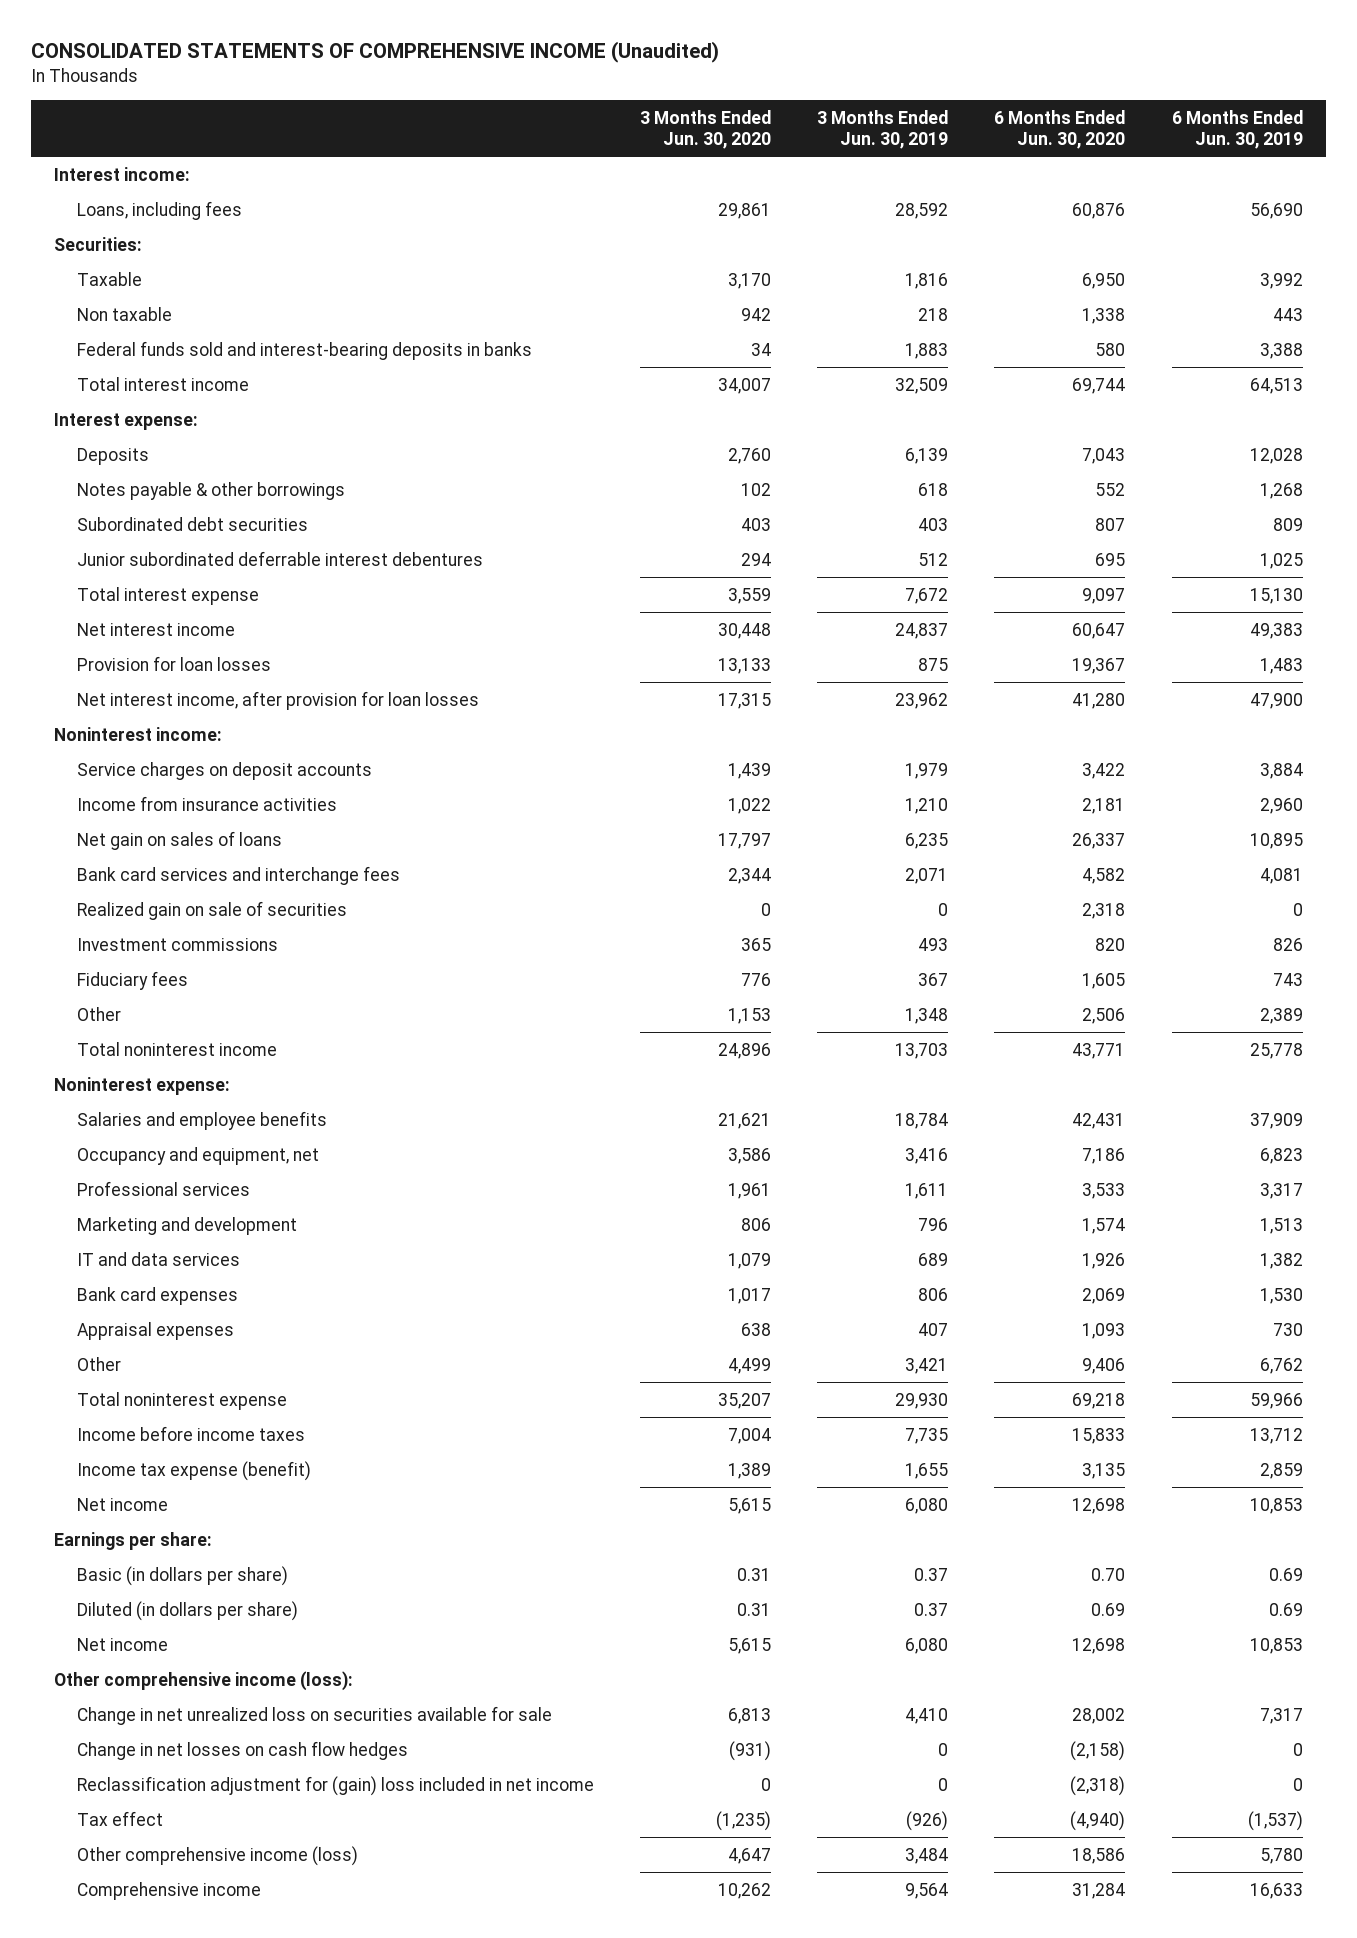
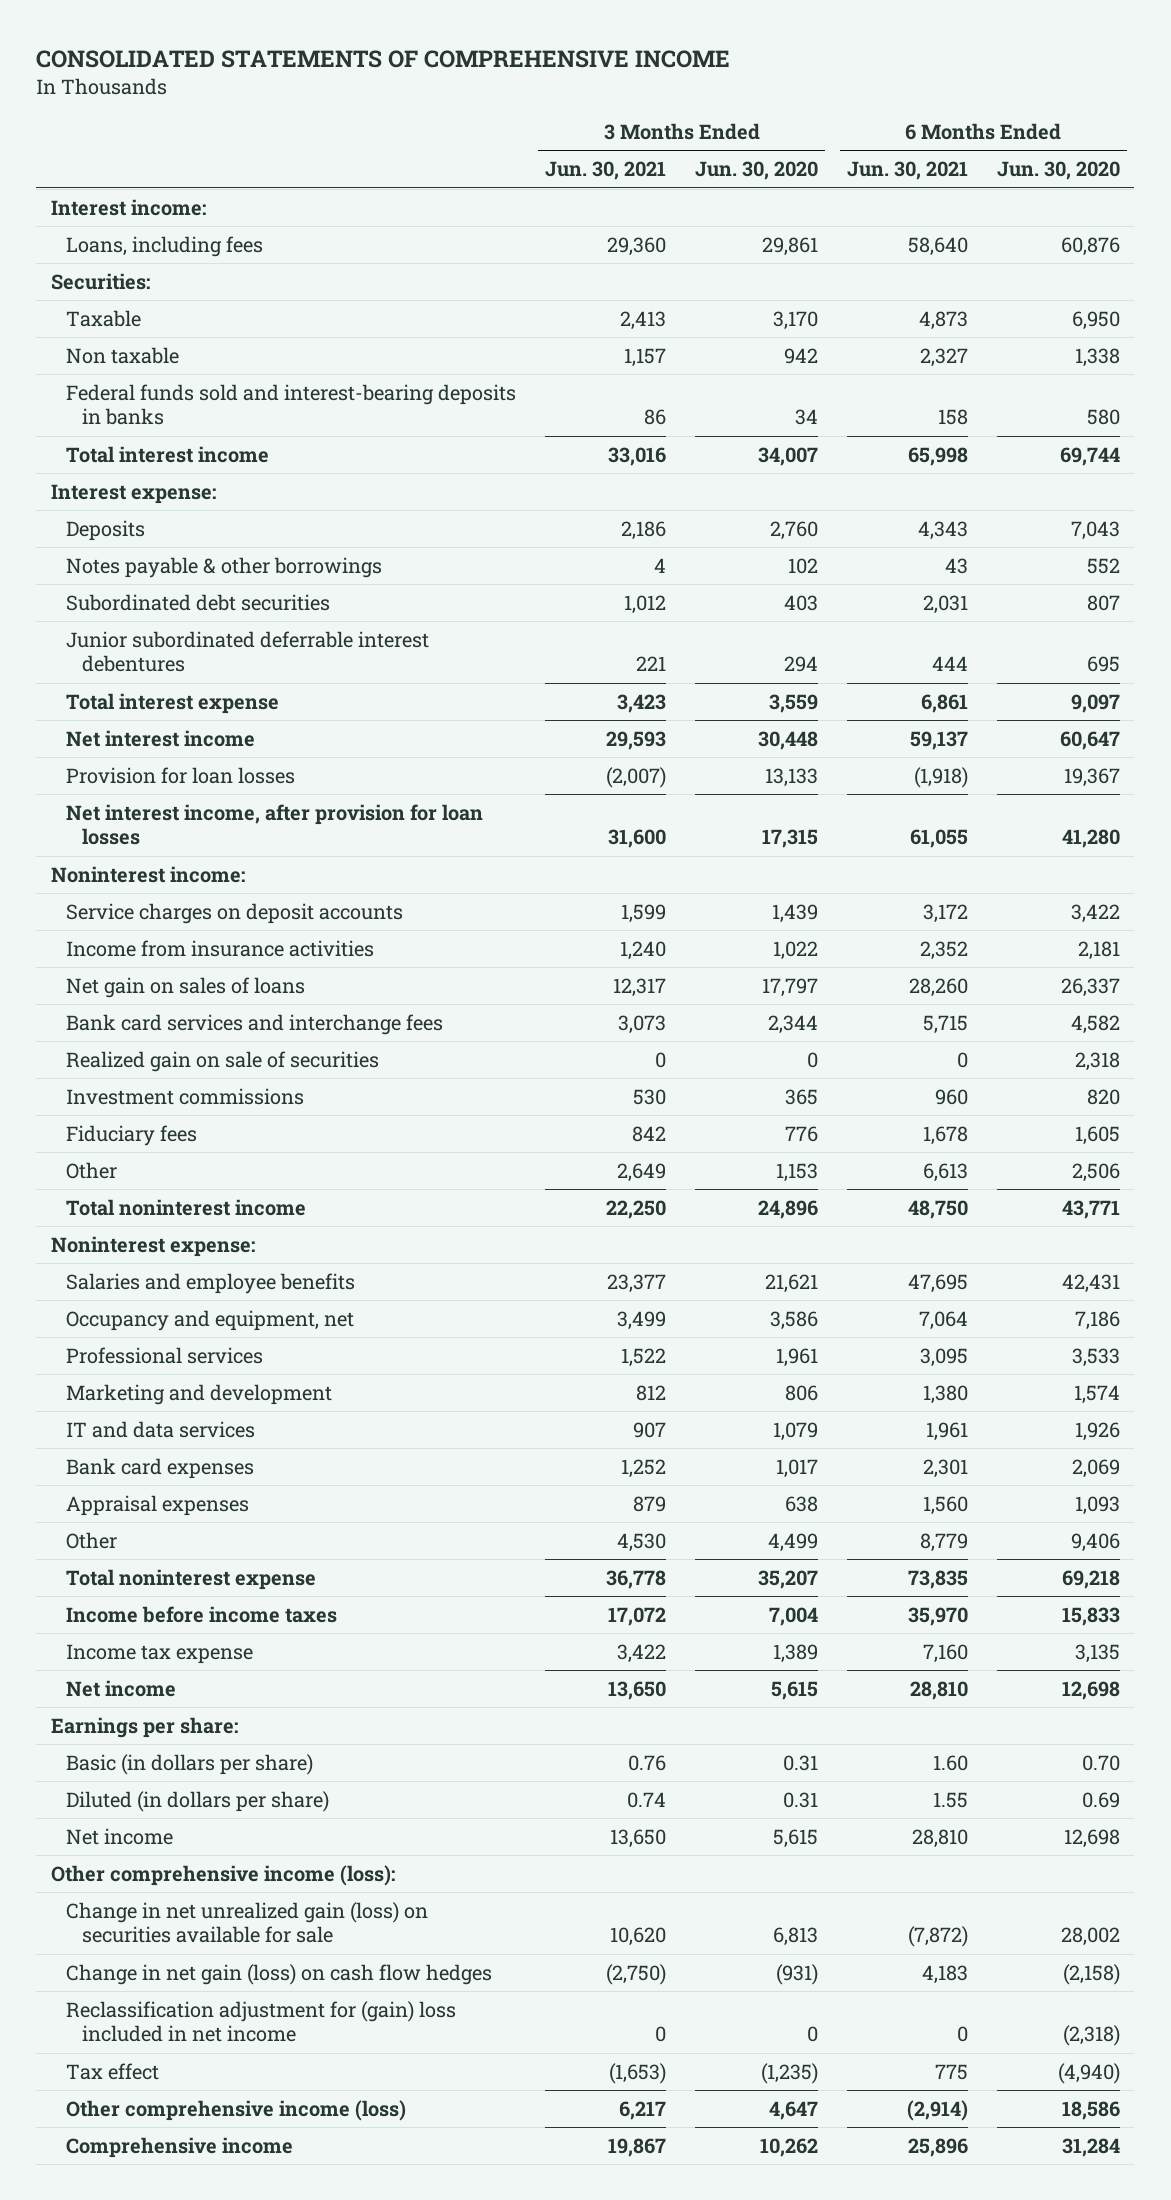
[30,41,719,64] CONSOLIDATED STATEMENTS OF COMPREHENSIVE INCOME (Unaudited) -> [36,50,731,69] CONSOLIDATED STATEMENTS OF COMPREHENSIVE INCOME
[817,109,949,149] 3 Months Ended Jun. 30, 2019 -> none
[1171,109,1303,149] 6 Months Ended Jun. 30, 2019 -> none
none -> [545,161,667,181] Jun. 30, 2021
none -> [846,161,968,181] Jun. 30, 2021
[76,1460,311,1481] Income tax expense (benefit) -> [66,1643,254,1664] Income tax expense
[76,1705,552,1725] Change in net unrealized loss on securities available for sale -> [66,1901,429,1944] Change in net unrealized gain (loss) on securities available for sale
[76,1740,408,1760] Change in net losses on cash flow hedges -> [66,1963,493,1985] Change in net gain (loss) on cash flow hedges

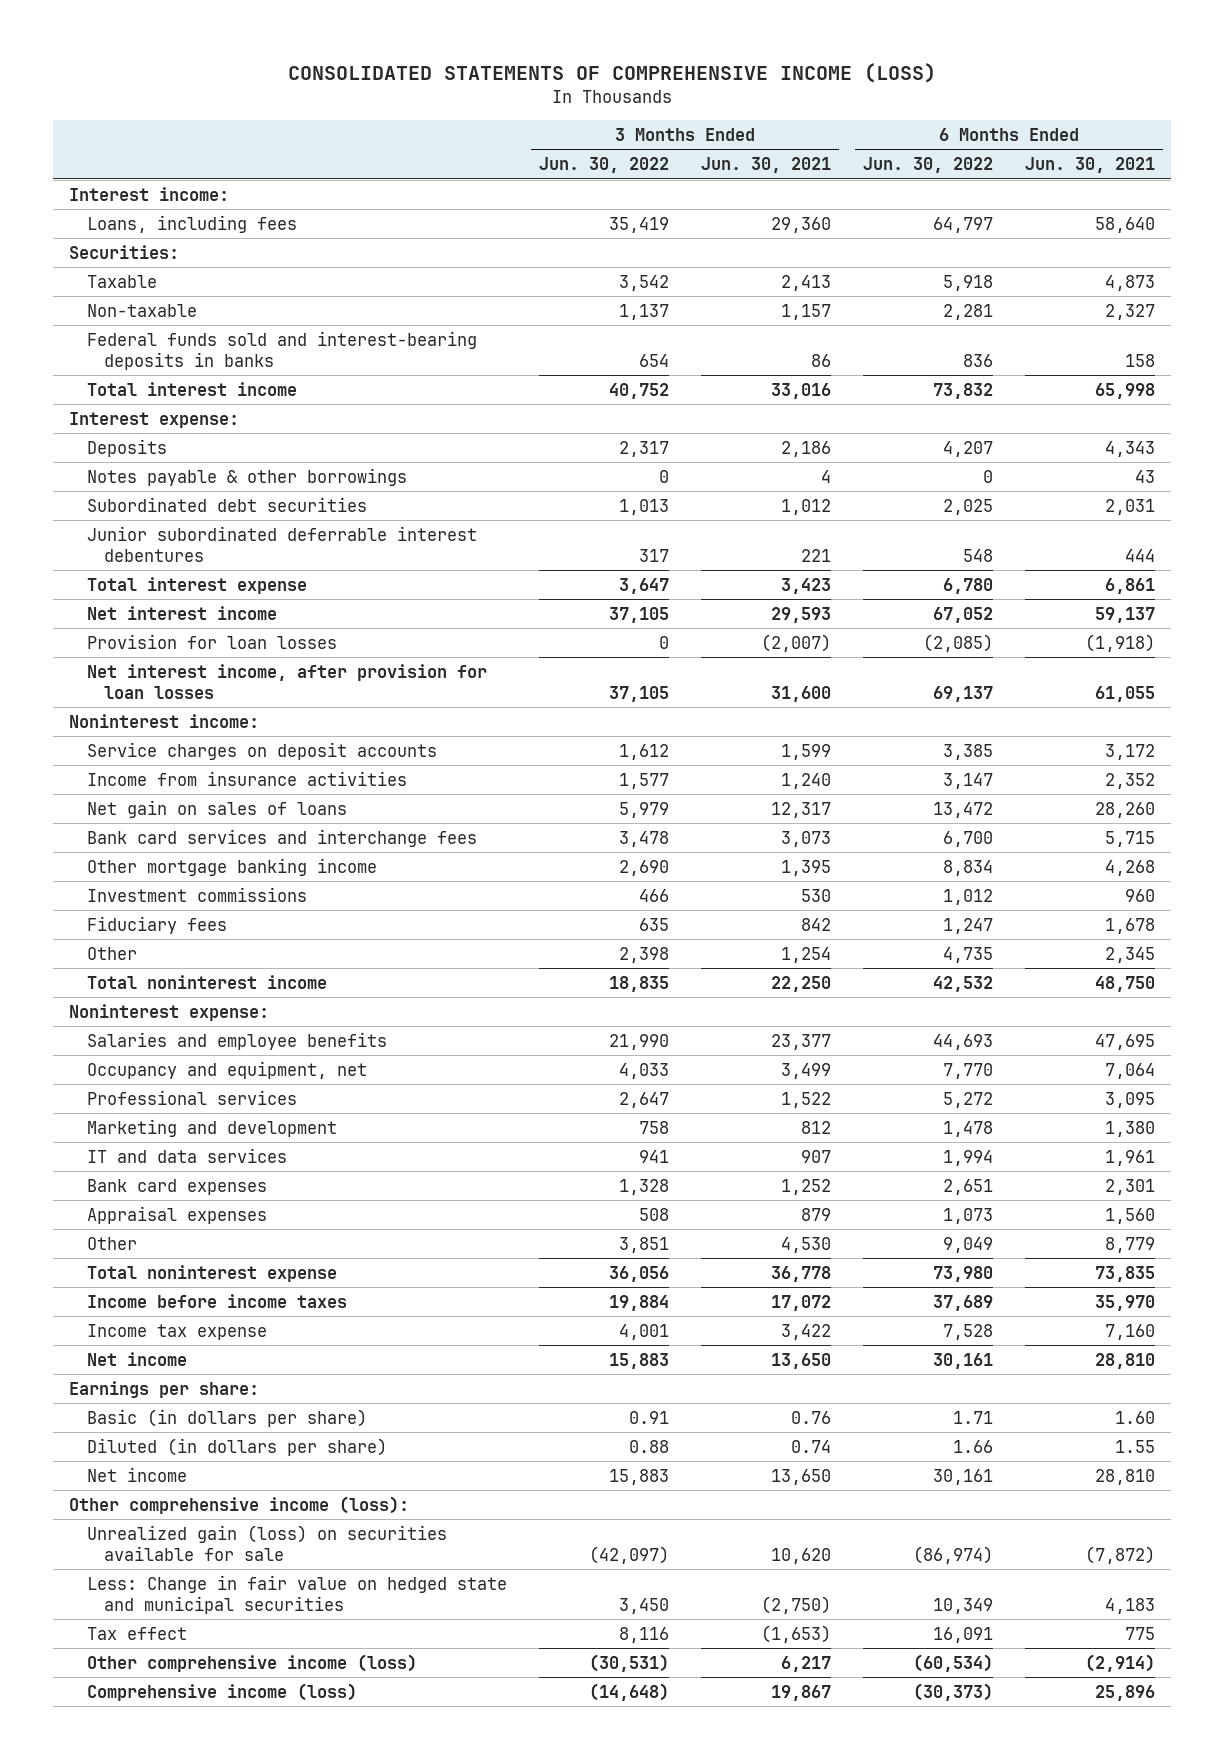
[36,50,731,69] CONSOLIDATED STATEMENTS OF COMPREHENSIVE INCOME -> [288,62,937,83] CONSOLIDATED STATEMENTS OF COMPREHENSIVE INCOME (LOSS)
[695,161,819,181] Jun. 30, 2020 -> none
[996,161,1120,181] Jun. 30, 2020 -> none
none -> [538,157,669,174] Jun. 30, 2022
none -> [863,157,994,174] Jun. 30, 2022
[66,346,180,364] Non taxable -> [86,303,197,317] Non-taxable
[66,1050,380,1072] Realized gain on sale of securities -> none
none -> [86,857,377,876] Other mortgage banking income
[617,1162,667,1182] 2,649 -> [780,946,831,963] 1,254
[922,1162,968,1182] 6,613 -> [1105,946,1156,963] 2,345
[66,2000,457,2043] Reclassification adjustment for (gain) loss included in net income -> none
[66,1901,429,1944] Change in net unrealized gain (loss) on securities available for sale -> [86,1524,447,1561] Unrealized gain (loss) on securities available for sale
[66,1963,493,1985] Change in net gain (loss) on cash flow hedges -> [86,1574,507,1614] Less: Change in fair value on hedged state and municipal securities
[66,2136,294,2158] Comprehensive income -> [86,1682,357,1701] Comprehensive income (loss)

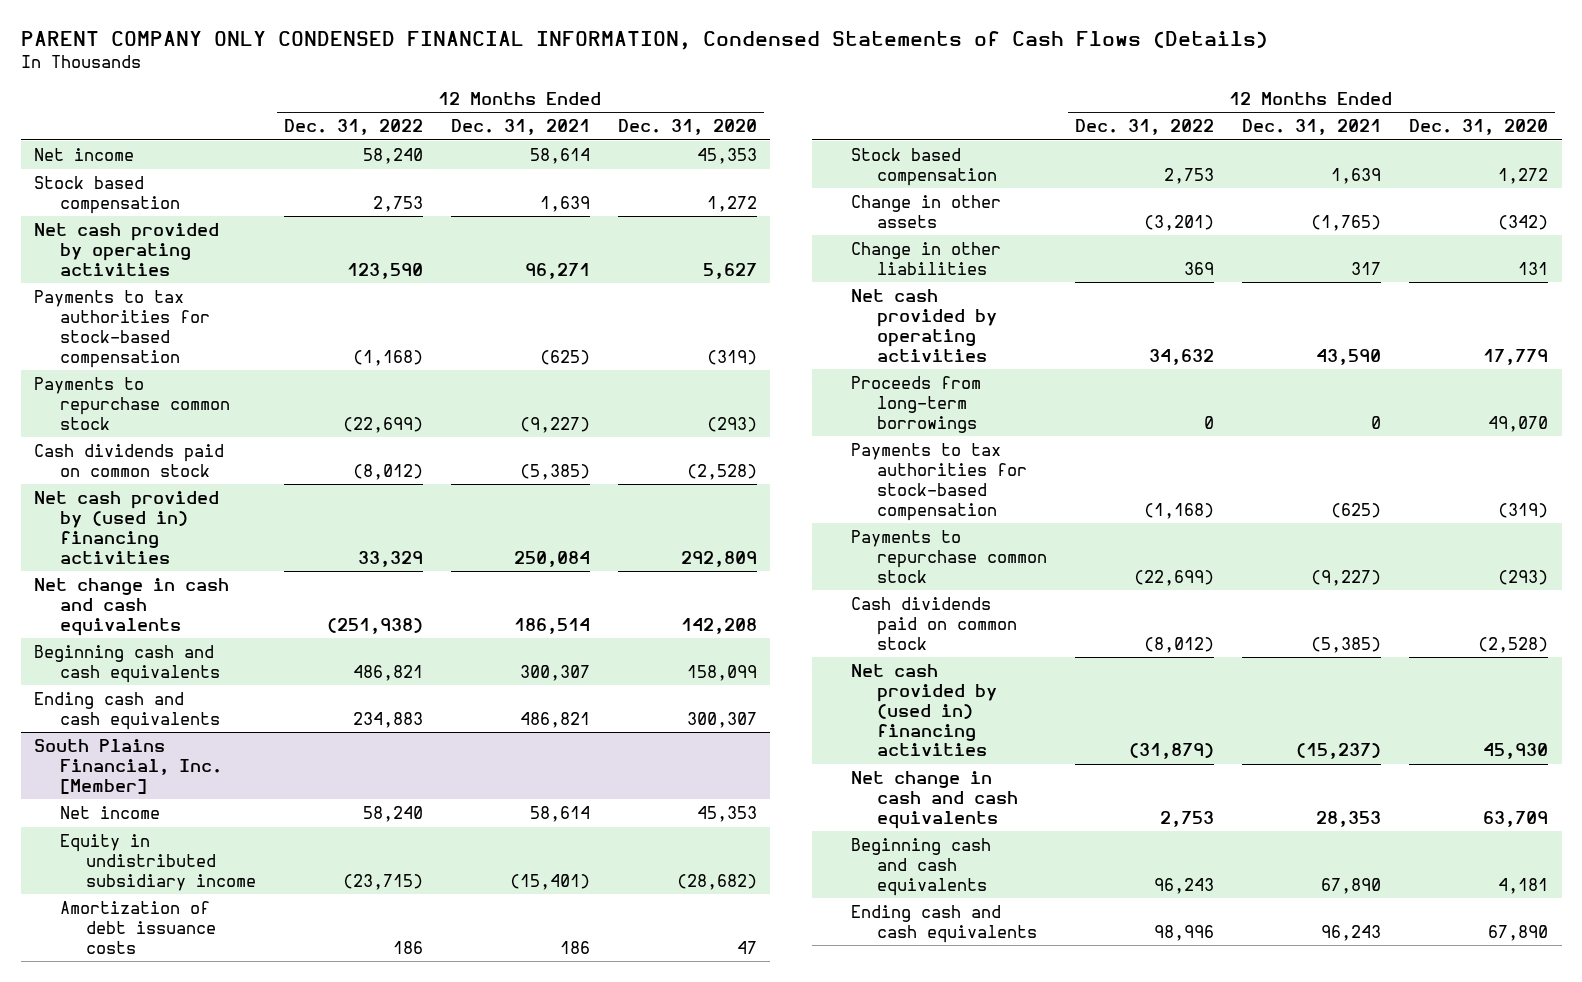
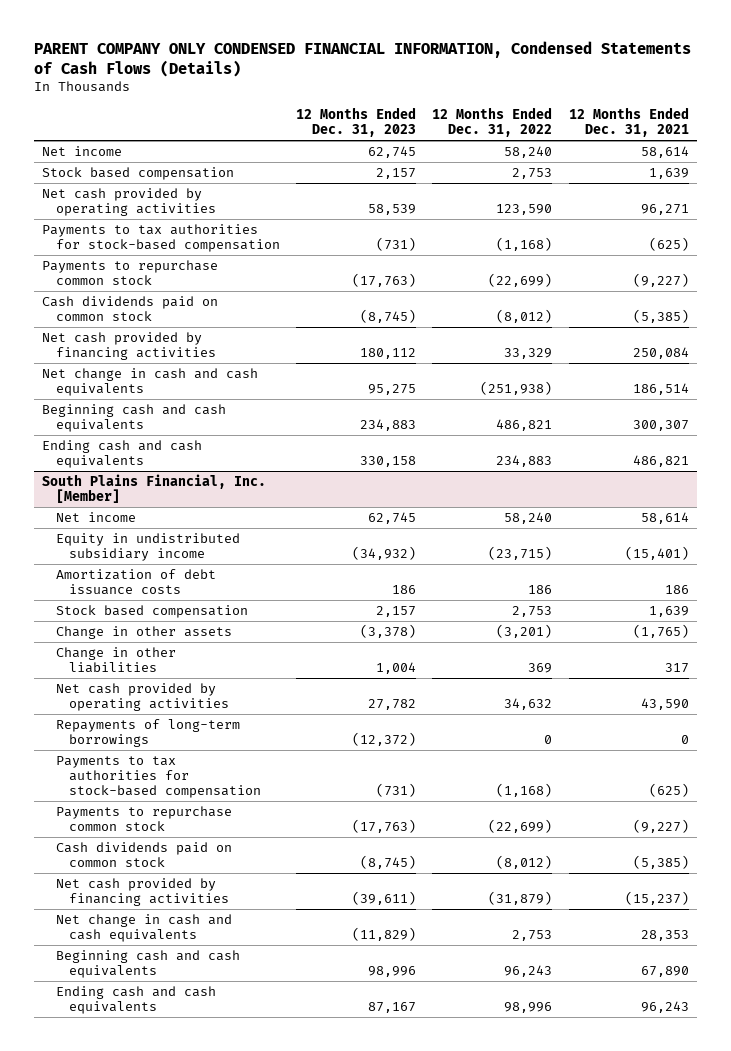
[617,119,757,136] Dec. 31, 2020 -> none
none -> [295,107,416,138] 12 Months Ended Dec. 31, 2023
[34,491,220,564] Net cash provided by (used in) financing activities -> [42,331,216,360] Net cash provided by financing activities
[851,376,982,433] Proceeds from long-term borrowings -> none
none -> [55,718,240,747] Repayments of long-term borrowings
[851,664,998,757] Net cash provided by (used in) financing activities -> [55,877,229,906] Net cash provided by financing activities

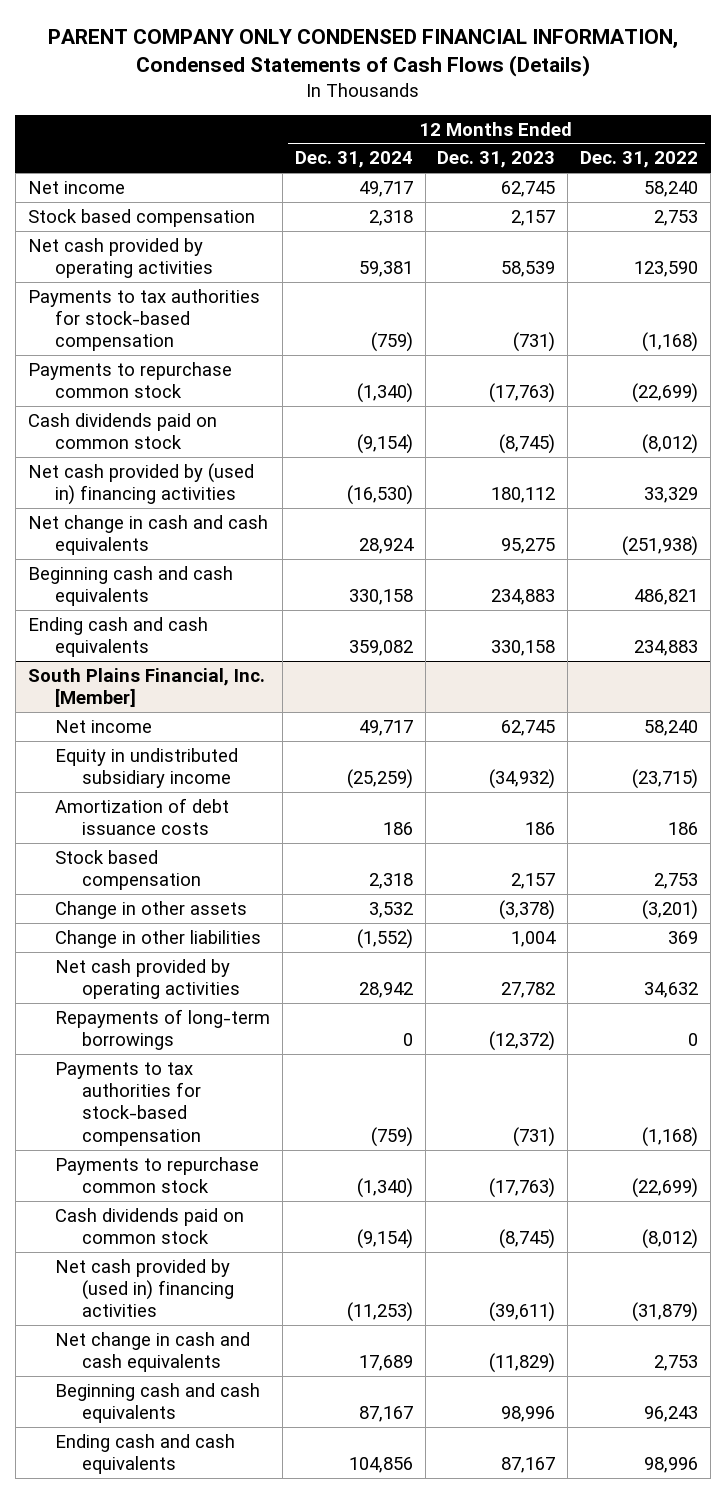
[568,107,689,138] 12 Months Ended Dec. 31, 2021 -> none
none -> [294,151,413,169] Dec. 31, 2024
[42,331,216,360] Net cash provided by financing activities -> [27,462,254,506] Net cash provided by (used in) financing activities
[55,877,229,906] Net cash provided by financing activities -> [54,1258,234,1318] Net cash provided by (used in) financing activities

